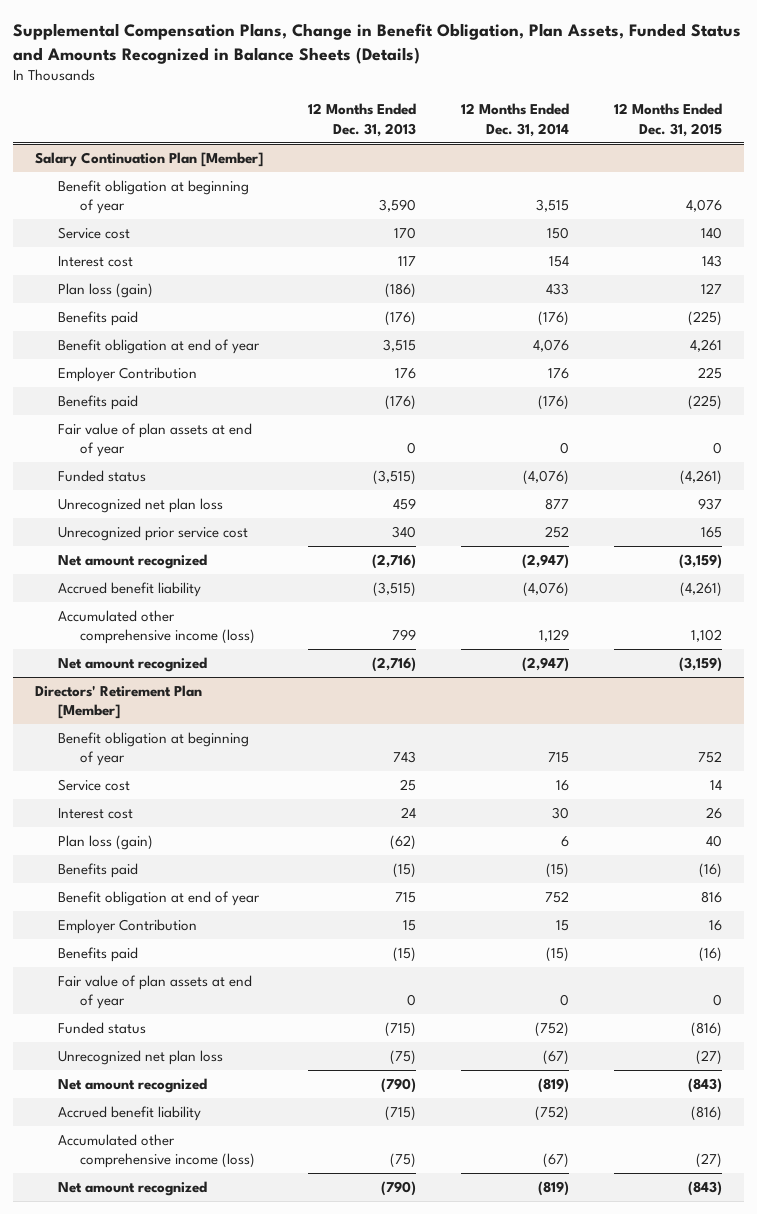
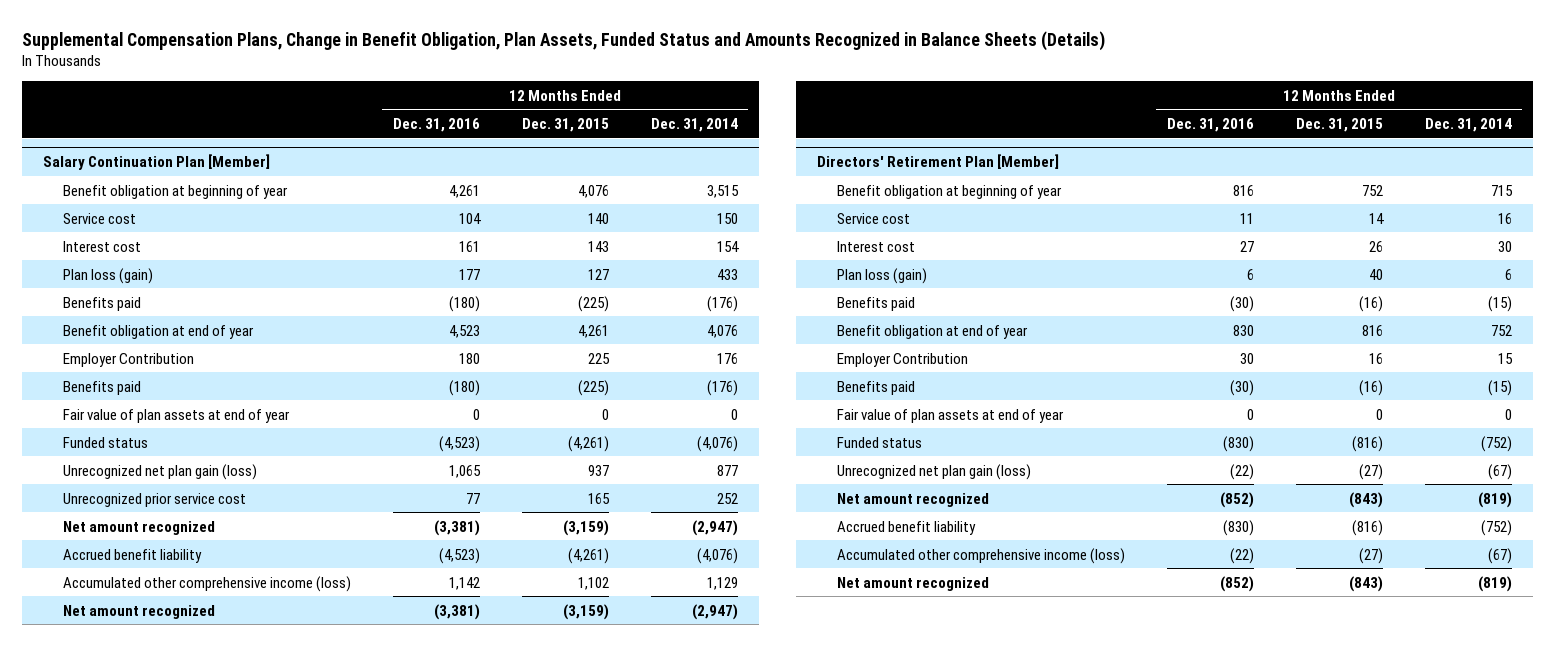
[308,103,417,137] 12 Months Ended Dec. 31, 2013 -> none
none -> [392,117,480,132] Dec. 31, 2016
[57,497,223,513] Unrecognized net plan loss -> [62,463,257,480] Unrecognized net plan gain (loss)
[57,1049,223,1065] Unrecognized net plan loss -> [836,463,1031,480] Unrecognized net plan gain (loss)

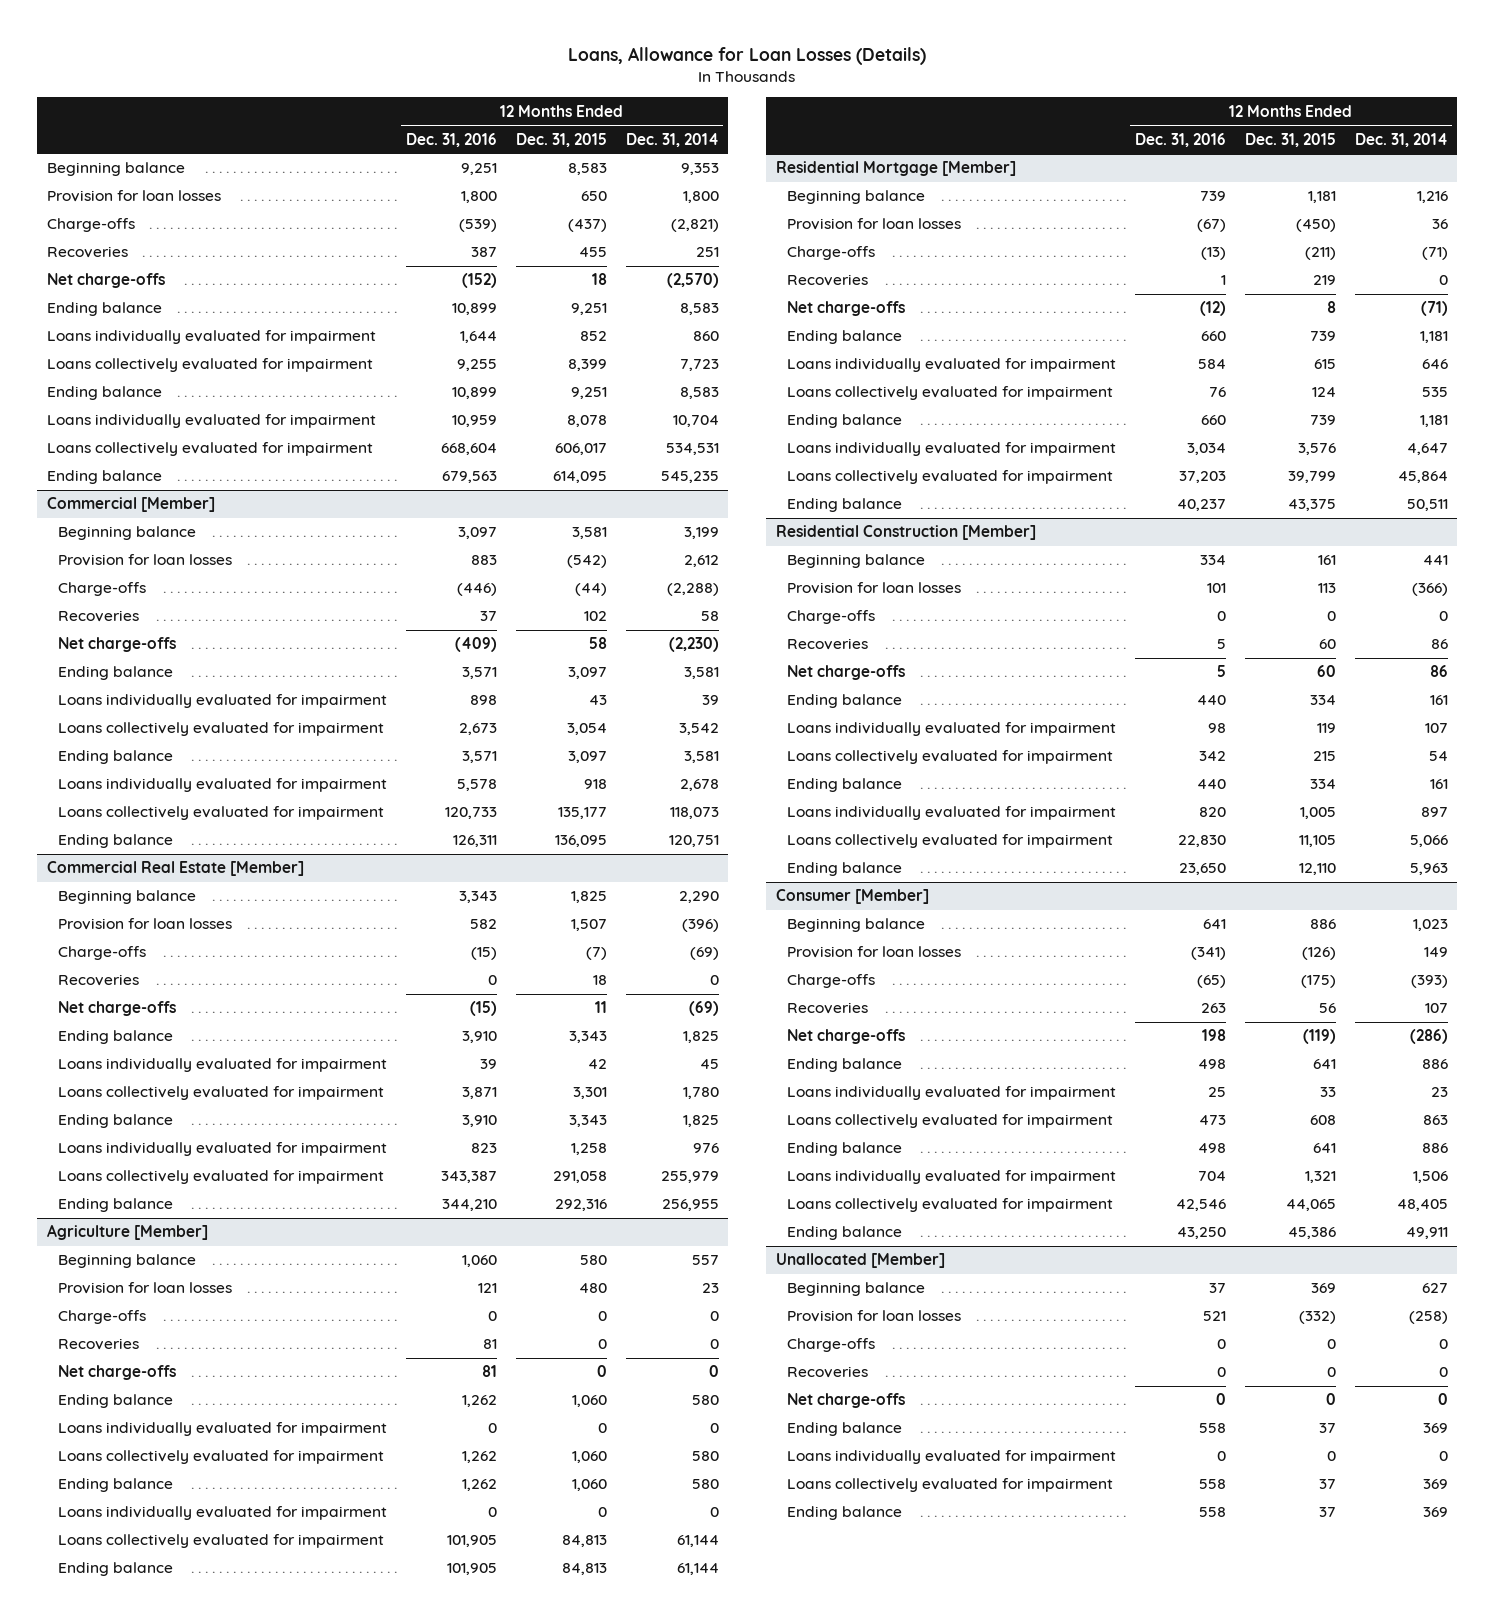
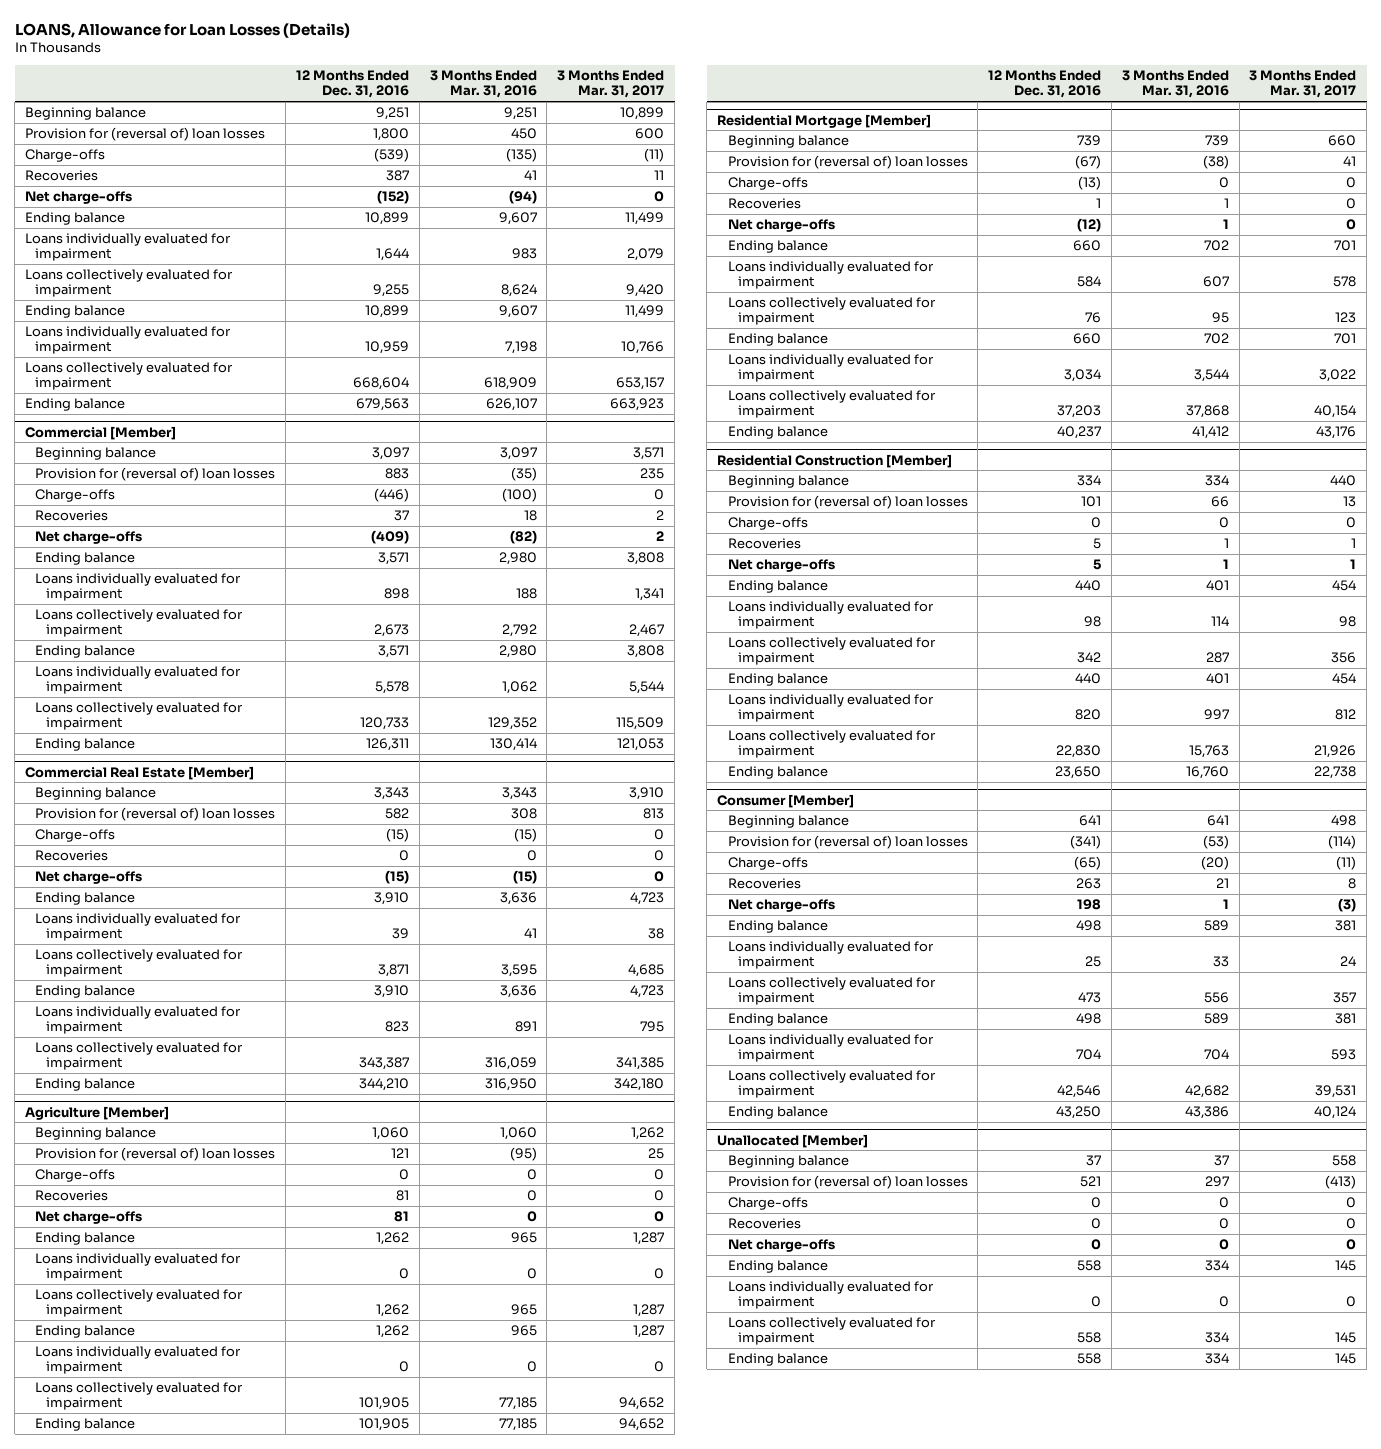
[568,47,927,66] Loans, Allowance for Loan Losses (Details) -> [14,22,350,38] LOANS, Allowance for Loan Losses (Details)
[515,132,607,147] Dec. 31, 2015 -> none
[625,132,719,147] Dec. 31, 2014 -> none
none -> [429,70,537,99] 3 Months Ended Mar. 31, 2016
none -> [557,70,665,99] 3 Months Ended Mar. 31, 2017
[46,190,221,203] Provision for loan losses -> [25,127,266,142] Provision for (reversal of) loan losses
[58,554,233,567] Provision for loan losses -> [35,467,276,482] Provision for (reversal of) loan losses
[58,918,233,931] Provision for loan losses -> [35,807,276,822] Provision for (reversal of) loan losses
[58,1282,233,1295] Provision for loan losses -> [35,1147,276,1162] Provision for (reversal of) loan losses
[787,218,962,231] Provision for loan losses -> [727,155,968,170] Provision for (reversal of) loan losses
[787,582,962,595] Provision for loan losses -> [727,495,968,510] Provision for (reversal of) loan losses
[787,946,962,959] Provision for loan losses -> [727,835,968,850] Provision for (reversal of) loan losses
[787,1310,962,1323] Provision for loan losses -> [727,1175,968,1190] Provision for (reversal of) loan losses

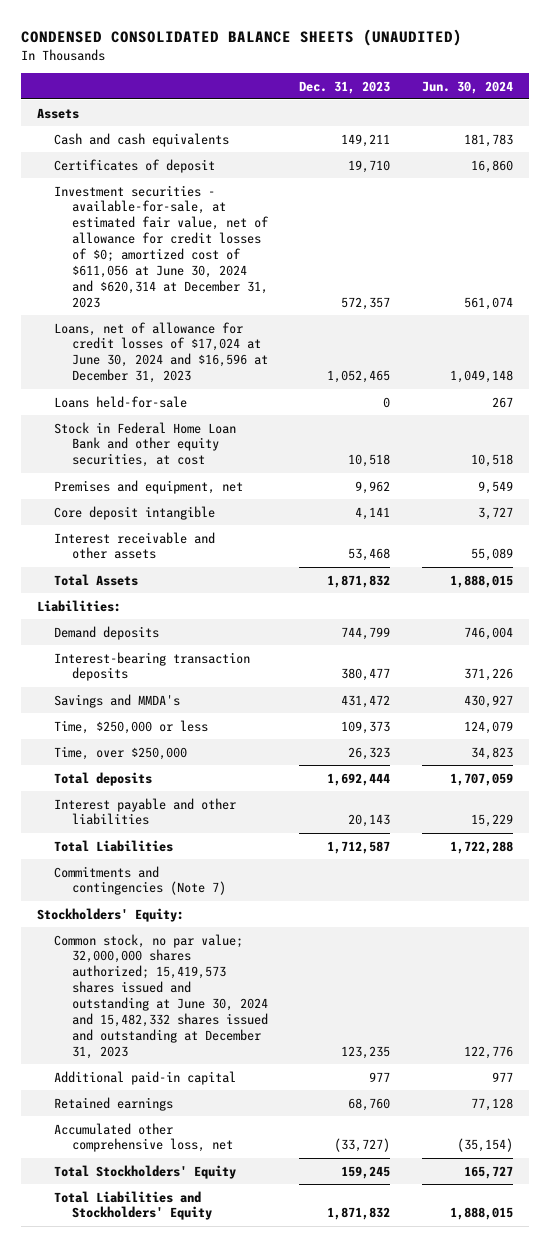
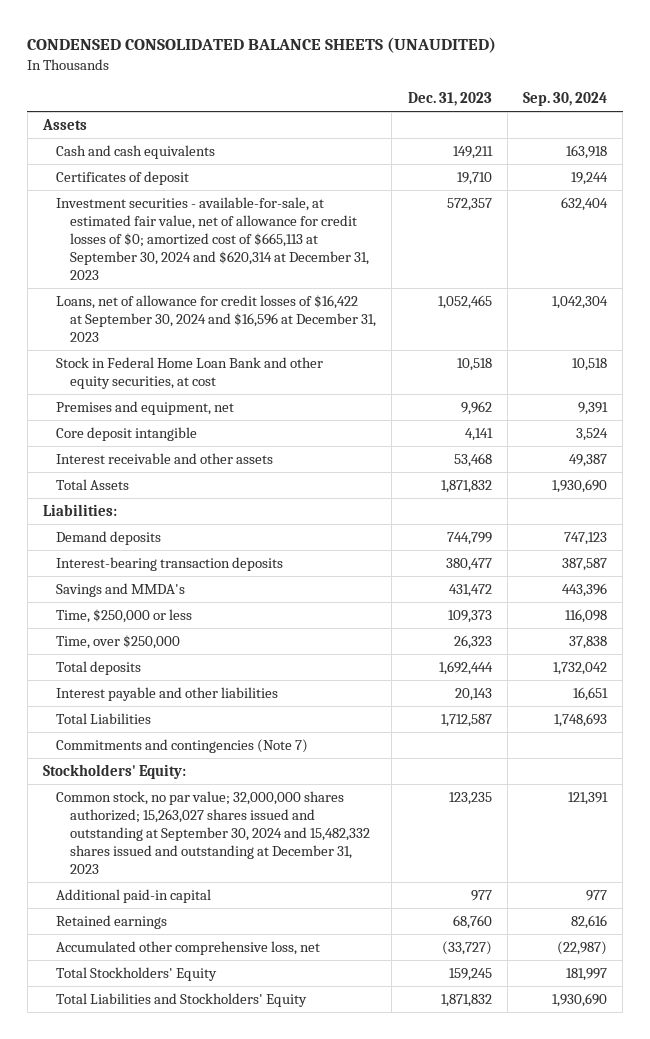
[422,80,514,94] Jun. 30, 2024 -> none
none -> [522,92,607,107] Sep. 30, 2024
[54,395,188,408] Loans held-for-sale -> none
[54,184,269,309] Investment securities - available-for-sale, at estimated fair value, net of allowance for credit losses of $0; amortized cost of $611,056 at June 30, 2024 and $620,314 at December 31, 2023 -> [56,197,370,281] Investment securities - available-for-sale, at estimated fair value, net of allowance for credit losses of $0; amortized cost of $665,113 at September 30, 2024 and $620,314 at December 31, 2023
[54,321,268,384] Loans, net of allowance for credit losses of $17,024 at June 30, 2024 and $16,596 at December 31, 2023 -> [56,295,377,343] Loans, net of allowance for credit losses of $16,422 at September 30, 2024 and $16,596 at December 31, 2023
[54,933,268,1060] Common stock, no par value; 32,000,000 shares authorized; 15,419,573 shares issued and outstanding at June 30, 2024 and 15,482,332 shares issued and outstanding at December 31, 2023 -> [56,791,371,875] Common stock, no par value; 32,000,000 shares authorized; 15,263,027 shares issued and outstanding at September 30, 2024 and 15,482,332 shares issued and outstanding at December 31, 2023

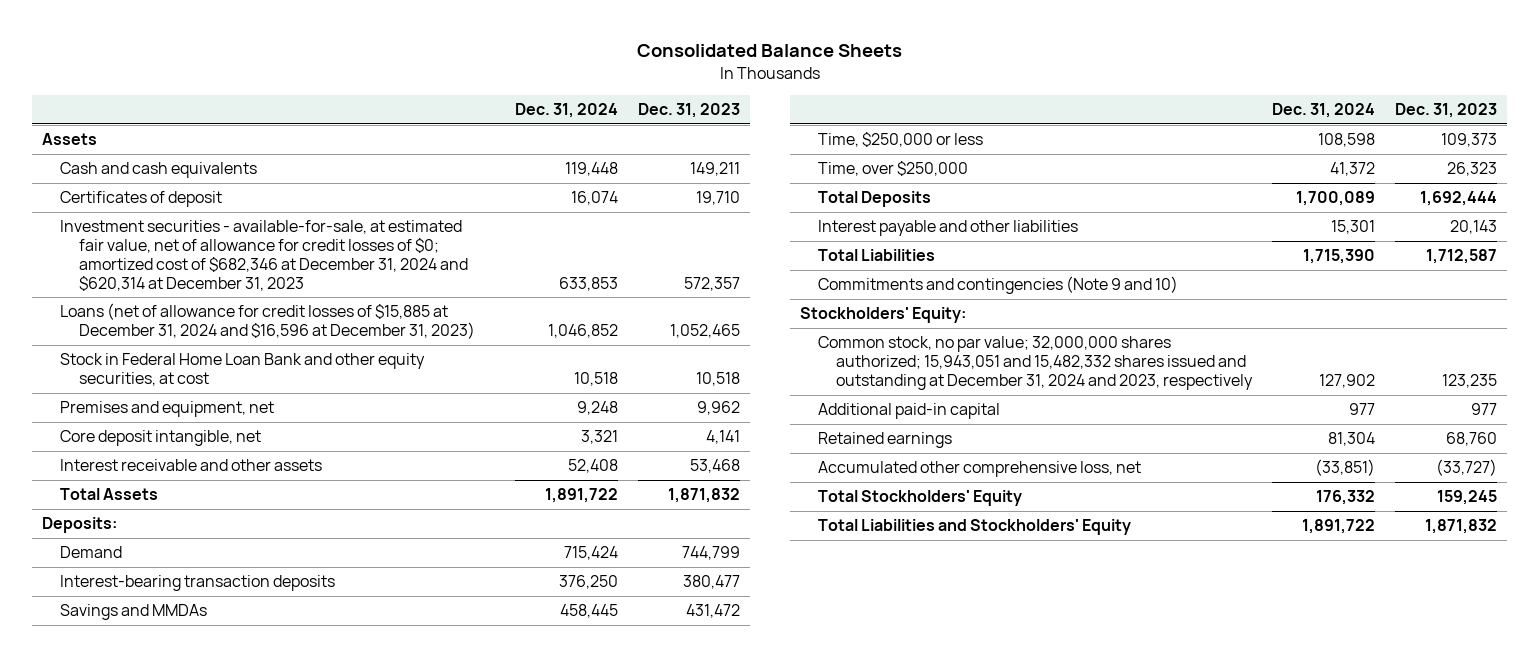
[27,37,497,54] CONDENSED CONSOLIDATED BALANCE SHEETS (UNAUDITED) -> [636,44,902,58] Consolidated Balance Sheets
[522,92,607,107] Sep. 30, 2024 -> none
none -> [514,103,618,119] Dec. 31, 2024
[56,197,370,281] Investment securities - available-for-sale, at estimated fair value, net of allowance for credit losses of $0; amortized cost of $665,113 at September 30, 2024 and $620,314 at December 31, 2023 -> [60,220,468,291] Investment securities - available-for-sale, at estimated fair value, net of allowance for credit losses of $0; amortized cost of $682,346 at December 31, 2024 and $620,314 at December 31, 2023
[56,295,377,343] Loans, net of allowance for credit losses of $16,422 at September 30, 2024 and $16,596 at December 31, 2023 -> [60,303,475,340] Loans (net of allowance for credit losses of $15,885 at December 31, 2024 and $16,596 at December 31, 2023)
[56,427,198,442] Core deposit intangible -> [60,430,262,447] Core deposit intangible, net
[42,504,117,517] Liabilities: -> none
none -> [42,517,118,534] Deposits:
[56,531,162,546] Demand deposits -> [60,546,123,559] Demand
[56,583,186,598] Savings and MMDA's -> [60,604,208,621] Savings and MMDAs
[56,661,142,676] Total deposits -> [818,191,932,208] Total Deposits
[56,739,309,754] Commitments and contingencies (Note 7) -> [818,276,1179,295] Commitments and contingencies (Note 9 and 10)
[56,791,371,875] Common stock, no par value; 32,000,000 shares authorized; 15,263,027 shares issued and outstanding at September 30, 2024 and 15,482,332 shares issued and outstanding at December 31, 2023 -> [818,336,1254,390] Common stock, no par value; 32,000,000 shares authorized; 15,943,051 and 15,482,332 shares issued and outstanding at December 31, 2024 and 2023, respectively

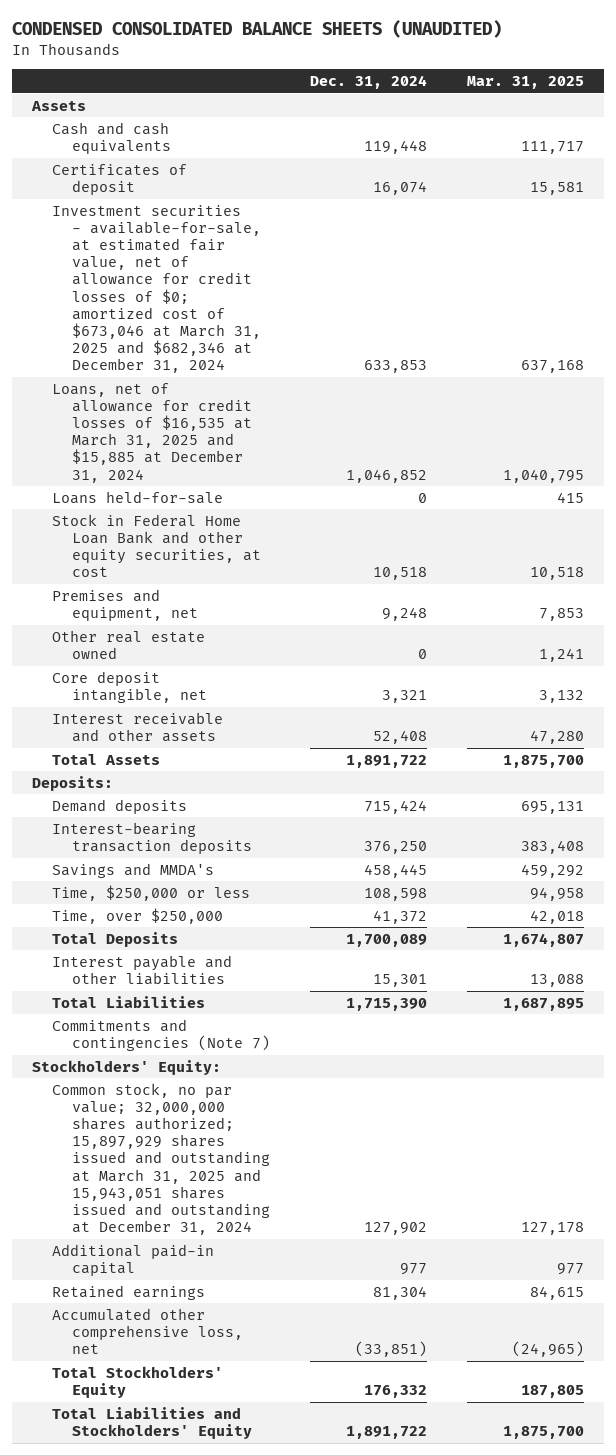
[636,44,902,58] Consolidated Balance Sheets -> [12,19,503,38] CONDENSED CONSOLIDATED BALANCE SHEETS (UNAUDITED)
[637,103,740,119] Dec. 31, 2023 -> none
none -> [467,76,585,90] Mar. 31, 2025
[60,220,468,291] Investment securities - available-for-sale, at estimated fair value, net of allowance for credit losses of $0; amortized cost of $682,346 at December 31, 2024 and $620,314 at December 31, 2023 -> [51,204,261,374] Investment securities - available-for-sale, at estimated fair value, net of allowance for credit losses of $0; amortized cost of $673,046 at March 31, 2025 and $682,346 at December 31, 2024
[60,303,475,340] Loans (net of allowance for credit losses of $15,885 at December 31, 2024 and $16,596 at December 31, 2023) -> [51,382,252,483] Loans, net of allowance for credit losses of $16,535 at March 31, 2025 and $15,885 at December 31, 2024
none -> [51,490,223,504] Loans held-for-sale
none -> [51,629,205,659] Other real estate owned
[60,546,123,559] Demand -> [51,798,187,814] Demand deposits
[60,604,208,621] Savings and MMDAs -> [51,862,214,878] Savings and MMDA's
[818,276,1179,295] Commitments and contingencies (Note 9 and 10) -> [51,1018,270,1051] Commitments and contingencies (Note 7)
[818,336,1254,390] Common stock, no par value; 32,000,000 shares authorized; 15,943,051 and 15,482,332 shares issued and outstanding at December 31, 2024 and 2023, respectively -> [51,1082,270,1235] Common stock, no par value; 32,000,000 shares authorized; 15,897,929 shares issued and outstanding at March 31, 2025 and 15,943,051 shares issued and outstanding at December 31, 2024

